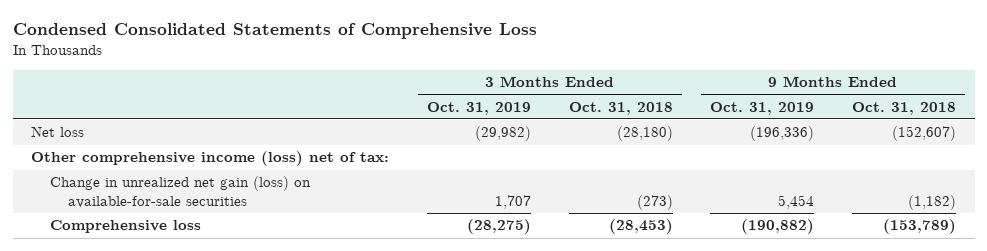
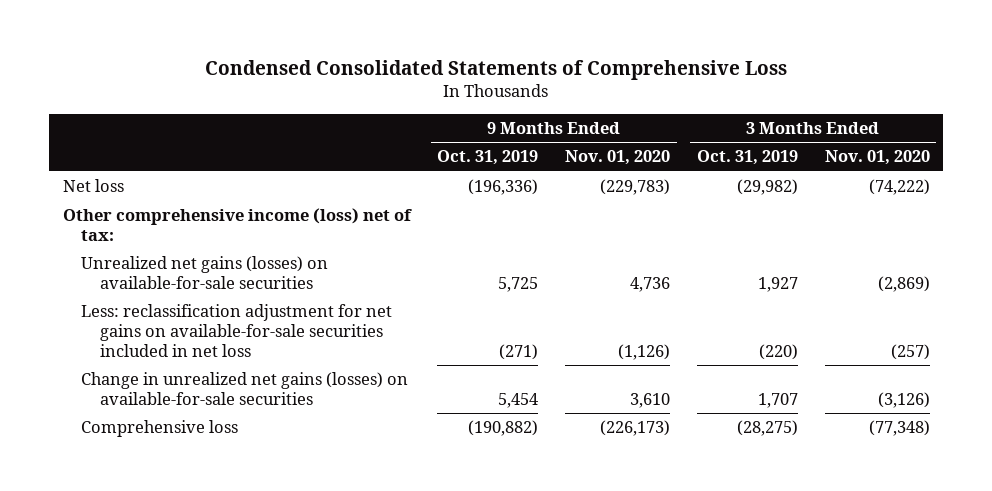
[568,101,673,115] Oct. 31, 2018 -> none
[852,101,957,115] Oct. 31, 2018 -> none
none -> [565,150,671,166] Nov. 01, 2020
none -> [824,150,930,166] Nov. 01, 2020
[49,176,311,208] Change in unrealized net gain (loss) on available-for-sale securities -> [81,256,329,289] Unrealized net gains (losses) on available-for-sale securities
[495,194,532,209] 1,707 -> [757,276,798,292] 1,927
[778,194,815,209] 5,454 -> [498,276,539,292] 5,725
none -> [81,304,393,357] Less: reclassification adjustment for net gains on available-for-sale securities included in net loss
none -> [81,372,409,405] Change in unrealized net gains (losses) on available-for-sale securities

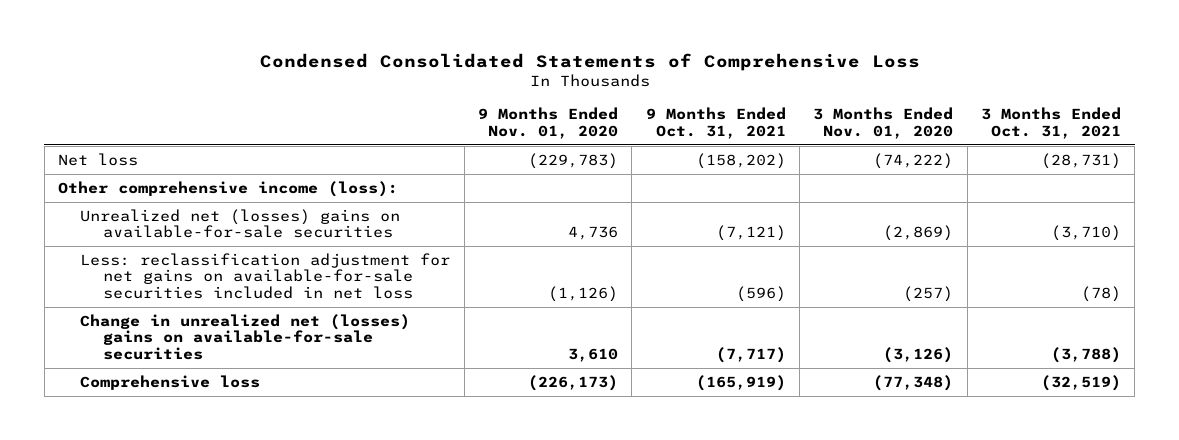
[437,150,539,166] Oct. 31, 2019 -> none
[696,150,798,166] Oct. 31, 2019 -> none
none -> [645,107,786,139] 9 Months Ended Oct. 31, 2021
none -> [981,107,1122,139] 3 Months Ended Oct. 31, 2021
[62,208,412,241] Other comprehensive income (loss) net of tax: -> [58,180,399,197] Other comprehensive income (loss):
[81,256,329,289] Unrealized net gains (losses) on available-for-sale securities -> [80,208,401,239] Unrealized net (losses) gains on available-for-sale securities
[81,372,409,405] Change in unrealized net gains (losses) on available-for-sale securities -> [80,313,411,361] Change in unrealized net (losses) gains on available-for-sale securities

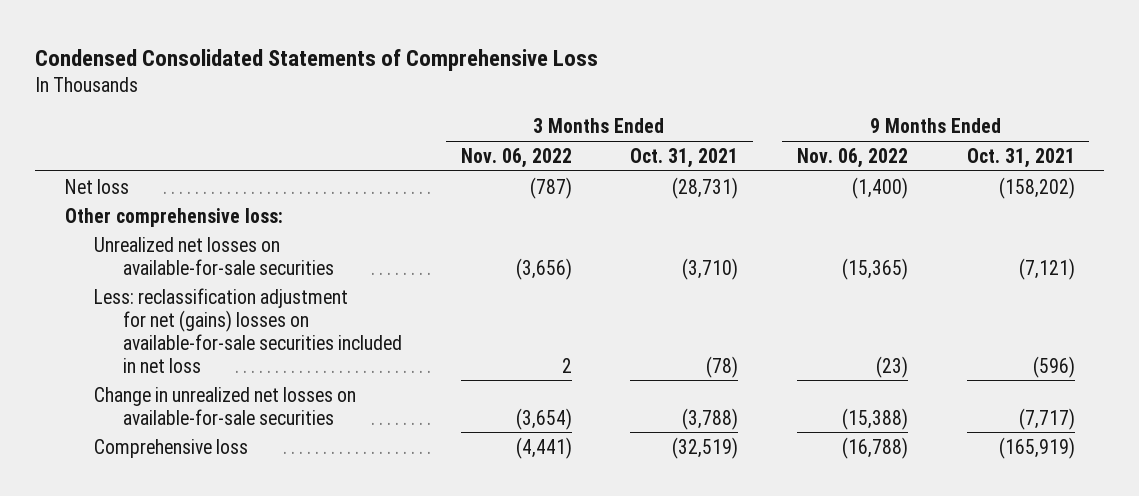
[478,107,619,139] 9 Months Ended Nov. 01, 2020 -> none
[813,107,954,139] 3 Months Ended Nov. 01, 2020 -> none
none -> [460,147,572,168] Nov. 06, 2022
none -> [796,147,908,168] Nov. 06, 2022
[58,180,399,197] Other comprehensive income (loss): -> [64,207,283,227] Other comprehensive loss:
[80,208,401,239] Unrealized net (losses) gains on available-for-sale securities -> [93,236,334,275] Unrealized net losses on available-for-sale securities
[80,252,451,300] Less: reclassification adjustment for net gains on available-for-sale securities included in net loss -> [93,287,402,373] Less: reclassification adjustment for net (gains) losses on available-for-sale securities included in net loss
[80,313,411,361] Change in unrealized net (losses) gains on available-for-sale securities -> [93,386,356,425] Change in unrealized net losses on available-for-sale securities

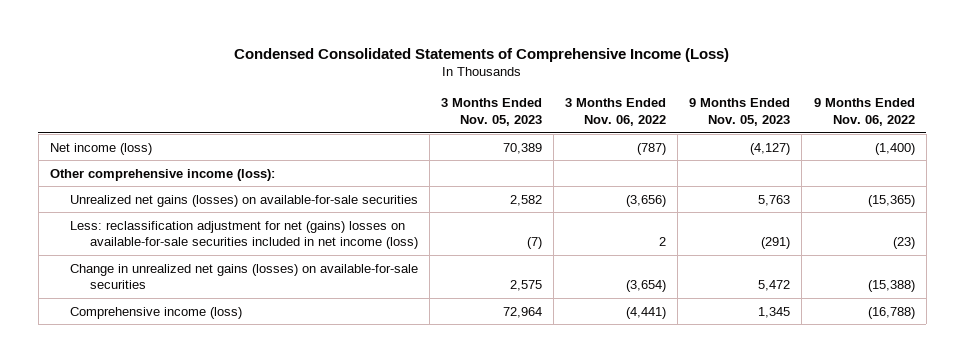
[35,48,599,71] Condensed Consolidated Statements of Comprehensive Loss -> [234,47,730,62] Condensed Consolidated Statements of Comprehensive Income (Loss)
[630,147,739,168] Oct. 31, 2021 -> none
[966,147,1075,168] Oct. 31, 2021 -> none
none -> [440,98,542,127] 3 Months Ended Nov. 05, 2023
none -> [689,98,791,127] 9 Months Ended Nov. 05, 2023
[64,178,129,194] Net loss -> [49,142,152,155] Net income (loss)
[64,207,283,227] Other comprehensive loss: -> [49,168,275,181] Other comprehensive income (loss):
[93,236,334,275] Unrealized net losses on available-for-sale securities -> [69,194,418,207] Unrealized net gains (losses) on available-for-sale securities
[93,287,402,373] Less: reclassification adjustment for net (gains) losses on available-for-sale securities included in net loss -> [69,220,418,250] Less: reclassification adjustment for net (gains) losses on available-for-sale securities included in net income (loss)
[93,386,356,425] Change in unrealized net losses on available-for-sale securities -> [69,263,418,290] Change in unrealized net gains (losses) on available-for-sale securities
[93,438,248,458] Comprehensive loss -> [69,306,242,319] Comprehensive income (loss)

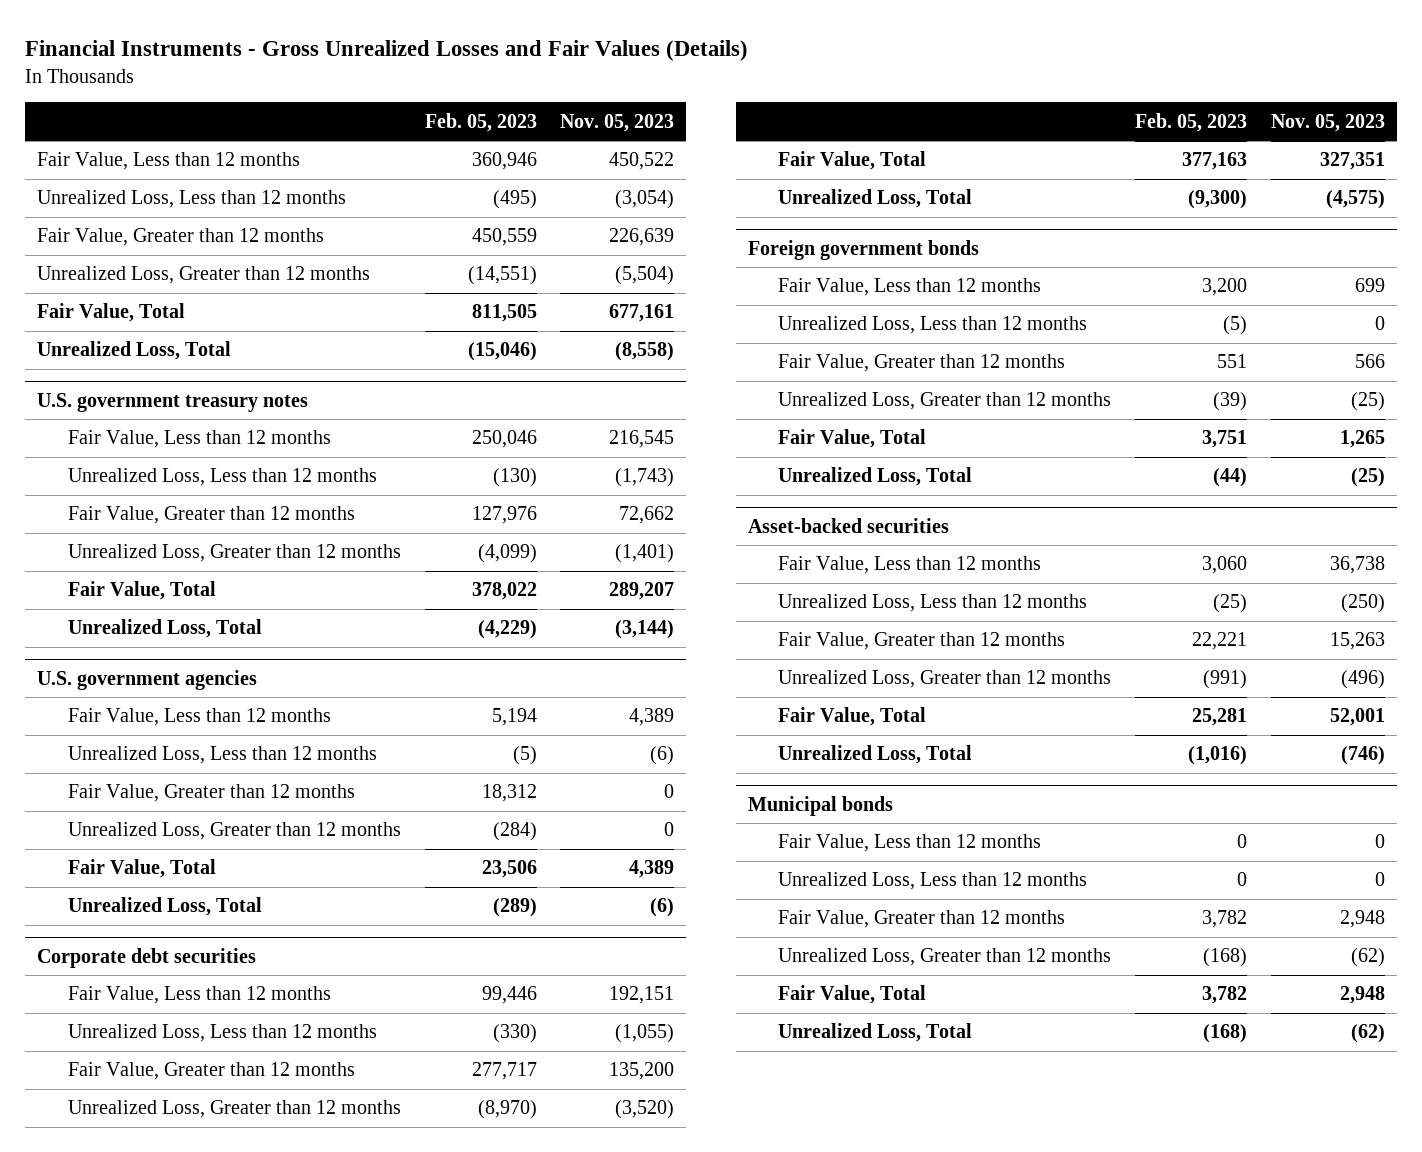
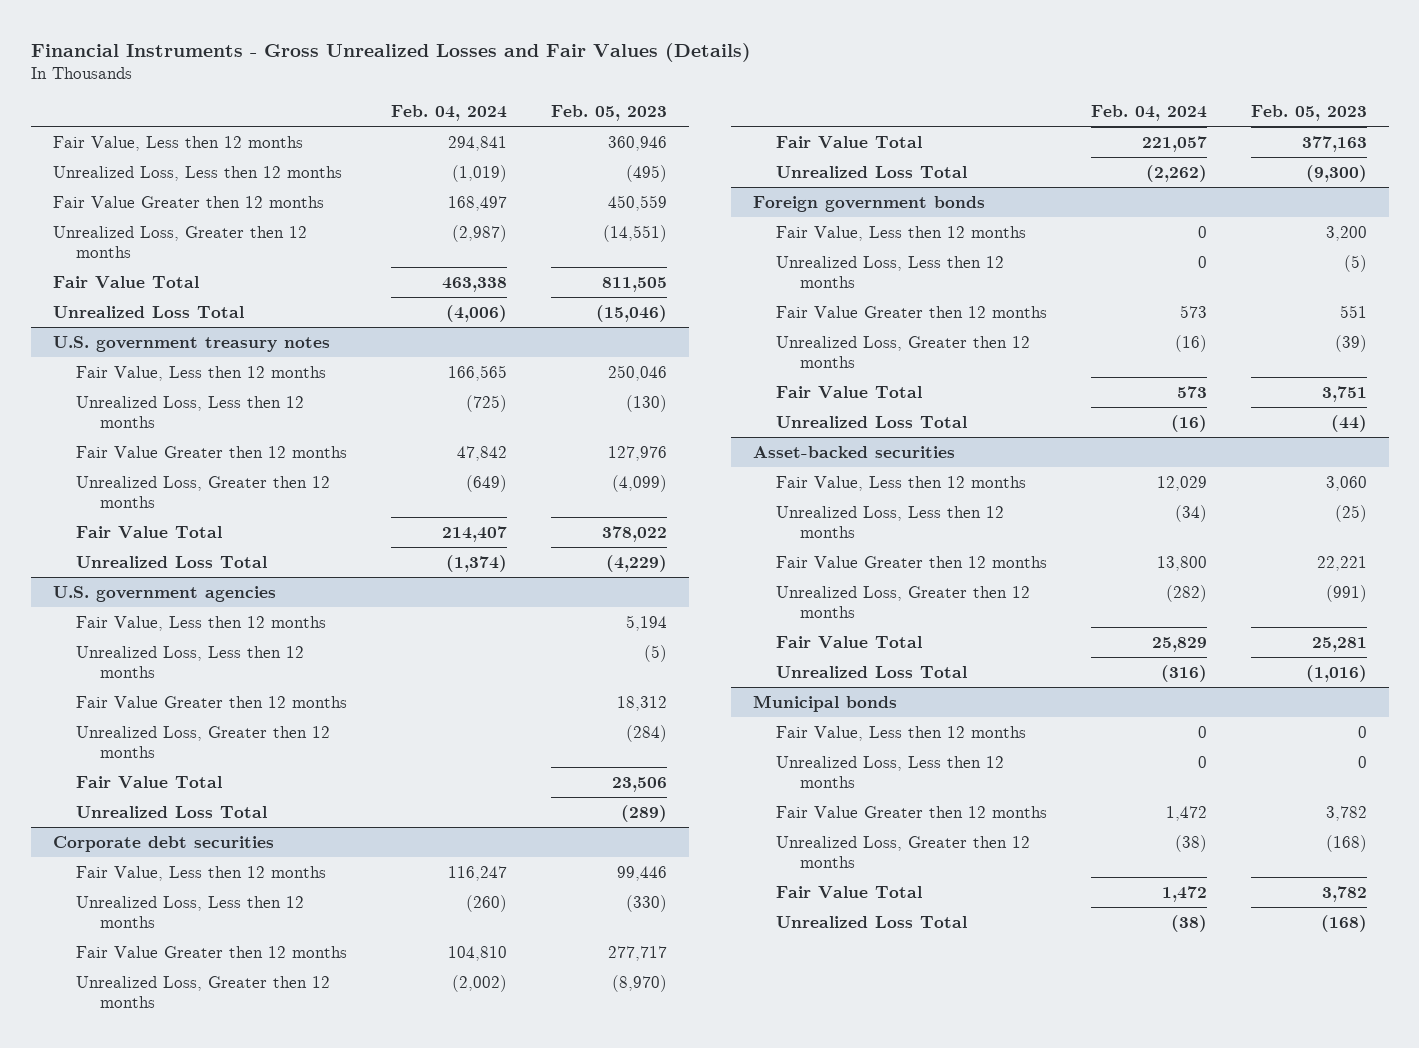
[560,113,675,132] Nov. 05, 2023 -> none
none -> [391,104,508,121] Feb. 04, 2024
[37,152,301,171] Fair Value, Less than 12 months -> [52,135,303,151] Fair Value, Less then 12 months
[37,190,347,209] Unrealized Loss, Less than 12 months -> [52,165,342,181] Unrealized Loss, Less then 12 months
[37,228,325,247] Fair Value, Greater than 12 months -> [52,195,324,208] Fair Value Greater then 12 months
[37,266,371,285] Unrealized Loss, Greater than 12 months -> [52,225,307,258] Unrealized Loss, Greater then 12 months
[37,303,186,323] Fair Value, Total -> [52,275,199,288] Fair Value Total
[37,341,232,361] Unrealized Loss, Total -> [52,305,244,318] Unrealized Loss Total
[67,430,331,449] Fair Value, Less than 12 months -> [76,365,327,381] Fair Value, Less then 12 months
[67,468,377,487] Unrealized Loss, Less than 12 months -> [76,395,305,428] Unrealized Loss, Less then 12 months
[67,506,355,525] Fair Value, Greater than 12 months -> [76,445,348,458] Fair Value Greater then 12 months
[67,544,401,563] Unrealized Loss, Greater than 12 months -> [76,475,331,508] Unrealized Loss, Greater then 12 months
[67,581,216,601] Fair Value, Total -> [76,525,223,538] Fair Value Total
[67,619,262,639] Unrealized Loss, Total -> [76,555,268,568] Unrealized Loss Total
[67,708,331,727] Fair Value, Less than 12 months -> [76,615,327,631] Fair Value, Less then 12 months
[67,746,377,765] Unrealized Loss, Less than 12 months -> [76,645,305,678] Unrealized Loss, Less then 12 months
[67,784,355,803] Fair Value, Greater than 12 months -> [76,695,348,708] Fair Value Greater then 12 months
[67,822,401,841] Unrealized Loss, Greater than 12 months -> [76,725,331,758] Unrealized Loss, Greater then 12 months
[67,859,216,879] Fair Value, Total -> [76,775,223,788] Fair Value Total
[67,897,262,917] Unrealized Loss, Total -> [76,805,268,818] Unrealized Loss Total
[67,986,331,1005] Fair Value, Less than 12 months -> [76,865,327,881] Fair Value, Less then 12 months
[67,1024,377,1043] Unrealized Loss, Less than 12 months -> [76,895,305,928] Unrealized Loss, Less then 12 months
[67,1062,355,1081] Fair Value, Greater than 12 months -> [76,945,348,958] Fair Value Greater then 12 months
[67,1100,401,1119] Unrealized Loss, Greater than 12 months -> [76,975,331,1008] Unrealized Loss, Greater then 12 months
[778,151,927,171] Fair Value, Total -> [776,135,923,148] Fair Value Total
[778,189,973,209] Unrealized Loss, Total -> [776,165,968,178] Unrealized Loss Total
[778,278,1042,297] Fair Value, Less than 12 months -> [776,225,1027,241] Fair Value, Less then 12 months
[778,316,1088,335] Unrealized Loss, Less than 12 months -> [776,255,1005,288] Unrealized Loss, Less then 12 months
[778,354,1066,373] Fair Value, Greater than 12 months -> [776,305,1048,318] Fair Value Greater then 12 months
[778,392,1112,411] Unrealized Loss, Greater than 12 months -> [776,335,1031,368] Unrealized Loss, Greater then 12 months
[778,429,927,449] Fair Value, Total -> [776,385,923,398] Fair Value Total
[778,467,973,487] Unrealized Loss, Total -> [776,415,968,428] Unrealized Loss Total
[778,556,1042,575] Fair Value, Less than 12 months -> [776,475,1027,491] Fair Value, Less then 12 months
[778,594,1088,613] Unrealized Loss, Less than 12 months -> [776,505,1005,538] Unrealized Loss, Less then 12 months
[778,632,1066,651] Fair Value, Greater than 12 months -> [776,555,1048,568] Fair Value Greater then 12 months
[778,670,1112,689] Unrealized Loss, Greater than 12 months -> [776,585,1031,618] Unrealized Loss, Greater then 12 months
[778,707,927,727] Fair Value, Total -> [776,635,923,648] Fair Value Total
[778,745,973,765] Unrealized Loss, Total -> [776,665,968,678] Unrealized Loss Total
[778,834,1042,853] Fair Value, Less than 12 months -> [776,725,1027,741] Fair Value, Less then 12 months
[778,872,1088,891] Unrealized Loss, Less than 12 months -> [776,755,1005,788] Unrealized Loss, Less then 12 months
[778,910,1066,929] Fair Value, Greater than 12 months -> [776,805,1048,818] Fair Value Greater then 12 months
[778,948,1112,967] Unrealized Loss, Greater than 12 months -> [776,835,1031,868] Unrealized Loss, Greater then 12 months
[778,985,927,1005] Fair Value, Total -> [776,885,923,898] Fair Value Total
[778,1023,973,1043] Unrealized Loss, Total -> [776,915,968,928] Unrealized Loss Total

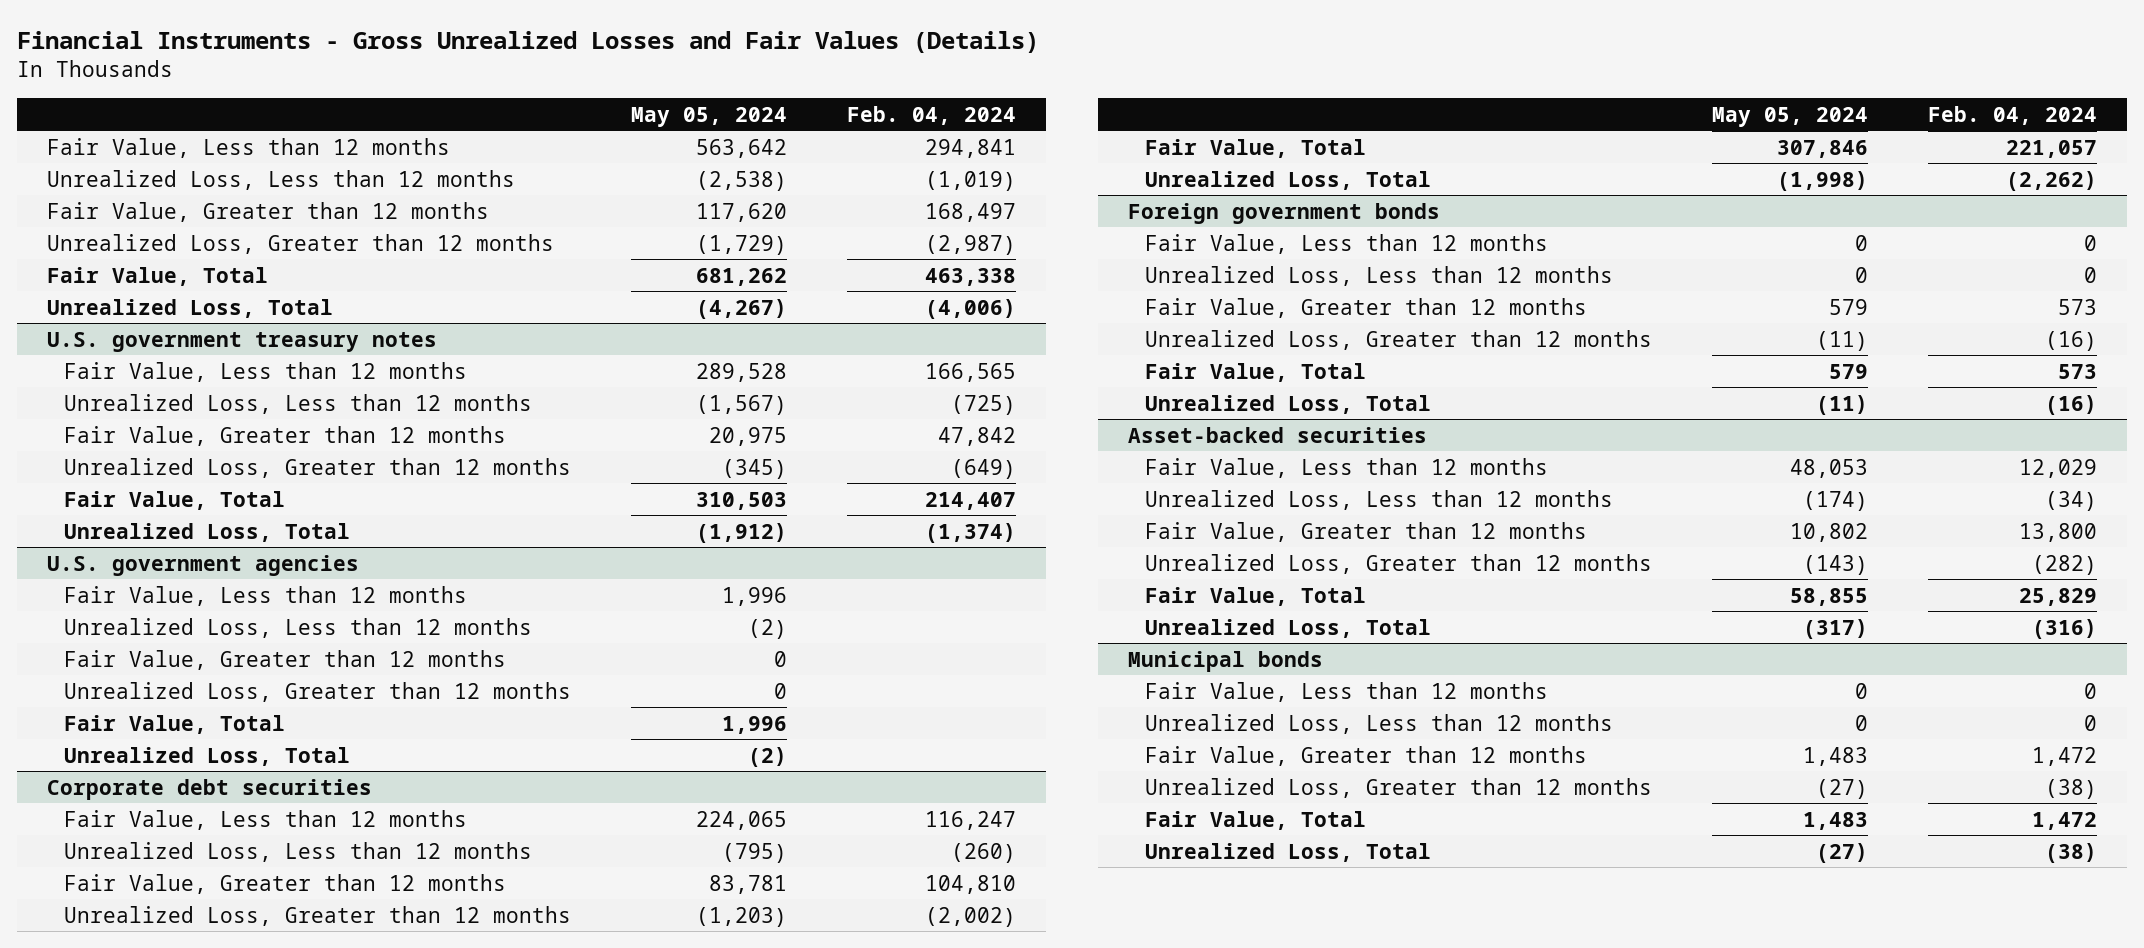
[550,104,667,121] Feb. 05, 2023 -> none
none -> [631,106,788,127] May 05, 2024
[52,135,303,151] Fair Value, Less then 12 months -> [46,137,450,158] Fair Value, Less than 12 months
[52,165,342,181] Unrealized Loss, Less then 12 months -> [46,169,515,190] Unrealized Loss, Less than 12 months
[52,195,324,208] Fair Value Greater then 12 months -> [46,201,489,222] Fair Value, Greater than 12 months
[52,225,307,258] Unrealized Loss, Greater then 12 months -> [46,233,554,254] Unrealized Loss, Greater than 12 months
[52,275,199,288] Fair Value Total -> [46,266,268,286] Fair Value, Total
[52,305,244,318] Unrealized Loss Total -> [46,298,333,318] Unrealized Loss, Total
[76,365,327,381] Fair Value, Less then 12 months -> [64,361,468,382] Fair Value, Less than 12 months
[76,395,305,428] Unrealized Loss, Less then 12 months -> [64,393,533,414] Unrealized Loss, Less than 12 months
[76,445,348,458] Fair Value Greater then 12 months -> [64,425,507,446] Fair Value, Greater than 12 months
[76,475,331,508] Unrealized Loss, Greater then 12 months -> [64,457,572,478] Unrealized Loss, Greater than 12 months
[76,525,223,538] Fair Value Total -> [64,490,286,510] Fair Value, Total
[76,555,268,568] Unrealized Loss Total -> [64,522,351,542] Unrealized Loss, Total
[76,615,327,631] Fair Value, Less then 12 months -> [64,585,468,606] Fair Value, Less than 12 months
[76,645,305,678] Unrealized Loss, Less then 12 months -> [64,617,533,638] Unrealized Loss, Less than 12 months
[76,695,348,708] Fair Value Greater then 12 months -> [64,649,507,670] Fair Value, Greater than 12 months
[76,725,331,758] Unrealized Loss, Greater then 12 months -> [64,681,572,702] Unrealized Loss, Greater than 12 months
[76,775,223,788] Fair Value Total -> [64,714,286,734] Fair Value, Total
[76,805,268,818] Unrealized Loss Total -> [64,746,351,766] Unrealized Loss, Total
[76,865,327,881] Fair Value, Less then 12 months -> [64,809,468,830] Fair Value, Less than 12 months
[76,895,305,928] Unrealized Loss, Less then 12 months -> [64,841,533,862] Unrealized Loss, Less than 12 months
[76,945,348,958] Fair Value Greater then 12 months -> [64,873,507,894] Fair Value, Greater than 12 months
[76,975,331,1008] Unrealized Loss, Greater then 12 months -> [64,905,572,926] Unrealized Loss, Greater than 12 months
[776,135,923,148] Fair Value Total -> [1145,138,1367,158] Fair Value, Total
[776,165,968,178] Unrealized Loss Total -> [1145,170,1432,190] Unrealized Loss, Total
[776,225,1027,241] Fair Value, Less then 12 months -> [1145,233,1549,254] Fair Value, Less than 12 months
[776,255,1005,288] Unrealized Loss, Less then 12 months -> [1145,265,1614,286] Unrealized Loss, Less than 12 months
[776,305,1048,318] Fair Value Greater then 12 months -> [1145,297,1588,318] Fair Value, Greater than 12 months
[776,335,1031,368] Unrealized Loss, Greater then 12 months -> [1145,329,1653,350] Unrealized Loss, Greater than 12 months
[776,385,923,398] Fair Value Total -> [1145,362,1367,382] Fair Value, Total
[776,415,968,428] Unrealized Loss Total -> [1145,394,1432,414] Unrealized Loss, Total
[776,475,1027,491] Fair Value, Less then 12 months -> [1145,457,1549,478] Fair Value, Less than 12 months
[776,505,1005,538] Unrealized Loss, Less then 12 months -> [1145,489,1614,510] Unrealized Loss, Less than 12 months
[776,555,1048,568] Fair Value Greater then 12 months -> [1145,521,1588,542] Fair Value, Greater than 12 months
[776,585,1031,618] Unrealized Loss, Greater then 12 months -> [1145,553,1653,574] Unrealized Loss, Greater than 12 months
[776,635,923,648] Fair Value Total -> [1145,586,1367,606] Fair Value, Total
[776,665,968,678] Unrealized Loss Total -> [1145,618,1432,638] Unrealized Loss, Total
[776,725,1027,741] Fair Value, Less then 12 months -> [1145,681,1549,702] Fair Value, Less than 12 months
[776,755,1005,788] Unrealized Loss, Less then 12 months -> [1145,713,1614,734] Unrealized Loss, Less than 12 months
[776,805,1048,818] Fair Value Greater then 12 months -> [1145,745,1588,766] Fair Value, Greater than 12 months
[776,835,1031,868] Unrealized Loss, Greater then 12 months -> [1145,777,1653,798] Unrealized Loss, Greater than 12 months
[776,885,923,898] Fair Value Total -> [1145,810,1367,830] Fair Value, Total
[776,915,968,928] Unrealized Loss Total -> [1145,842,1432,862] Unrealized Loss, Total

